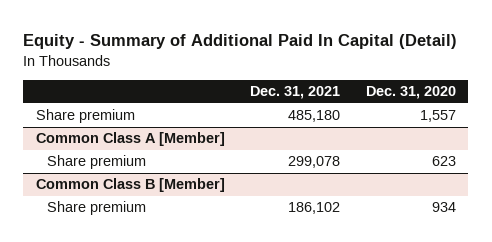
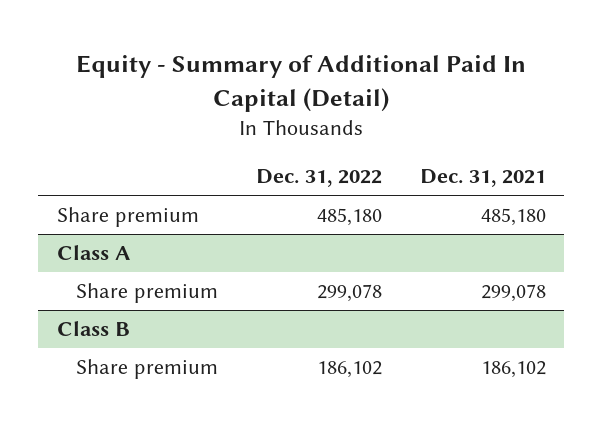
[365,86,456,100] Dec. 31, 2020 -> none
none -> [255,169,382,188] Dec. 31, 2022
[36,132,226,147] Common Class A [Member] -> [56,245,130,261] Class A
[36,178,226,193] Common Class B [Member] -> [56,321,130,337] Class B

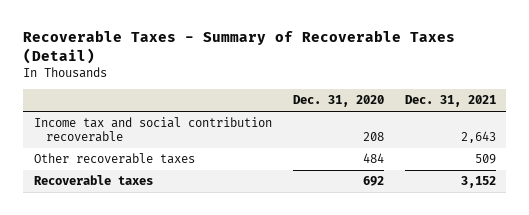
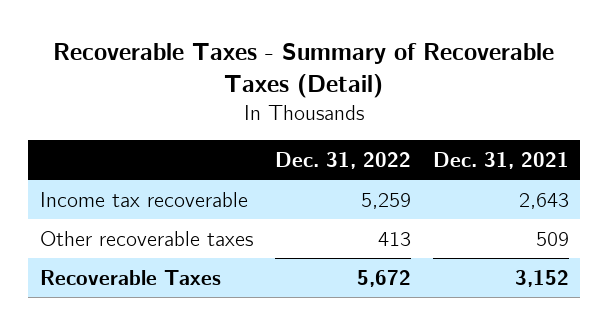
[292,95,384,108] Dec. 31, 2020 -> none
none -> [274,151,411,169] Dec. 31, 2022
[33,117,272,143] Income tax and social contribution recoverable -> [39,191,248,207] Income tax recoverable
[33,175,153,186] Recoverable taxes -> [39,269,221,285] Recoverable Taxes

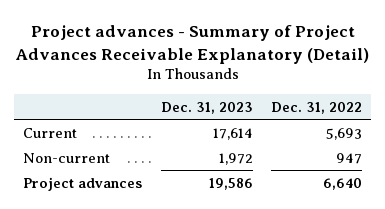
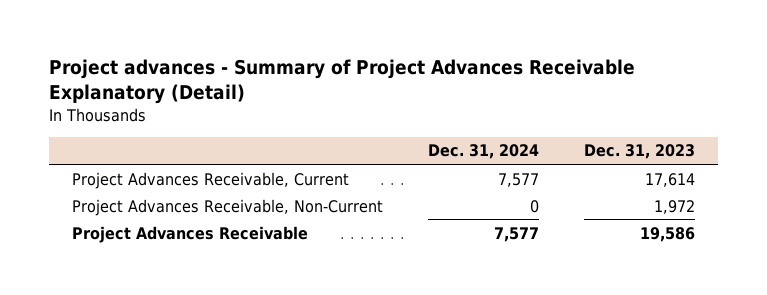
[271,101,363,114] Dec. 31, 2022 -> none
none -> [427,144,539,160] Dec. 31, 2024
[23,127,78,138] Current -> [71,171,349,189] Project Advances Receivable, Current
[23,152,111,163] Non-current -> [71,198,383,216] Project Advances Receivable, Non-Current
[23,176,143,191] Project advances -> [71,225,308,243] Project Advances Receivable

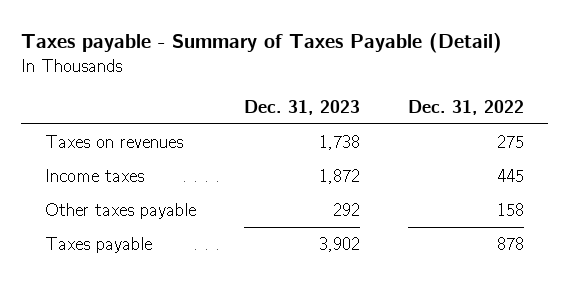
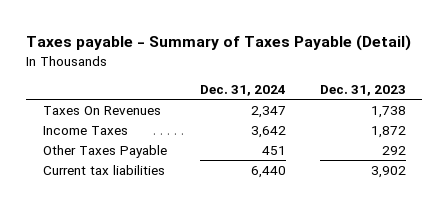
[408,99,525,115] Dec. 31, 2022 -> none
none -> [200,85,287,97] Dec. 31, 2024
[45,135,184,149] Taxes on revenues -> [42,105,161,115] Taxes On Revenues
[45,169,145,183] Income taxes -> [42,125,128,135] Income Taxes
[45,203,197,220] Other taxes payable -> [42,144,167,158] Other Taxes Payable
[45,237,153,254] Taxes payable -> [42,164,165,175] Current tax liabilities

